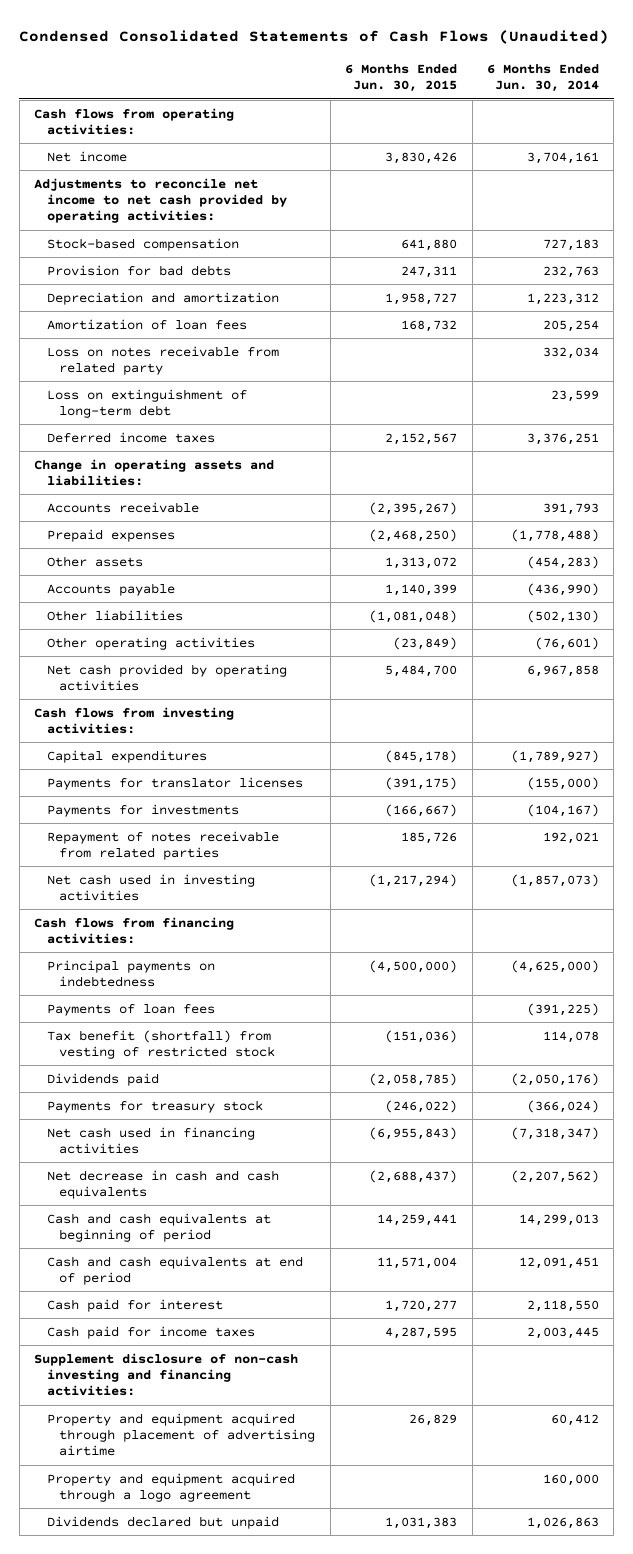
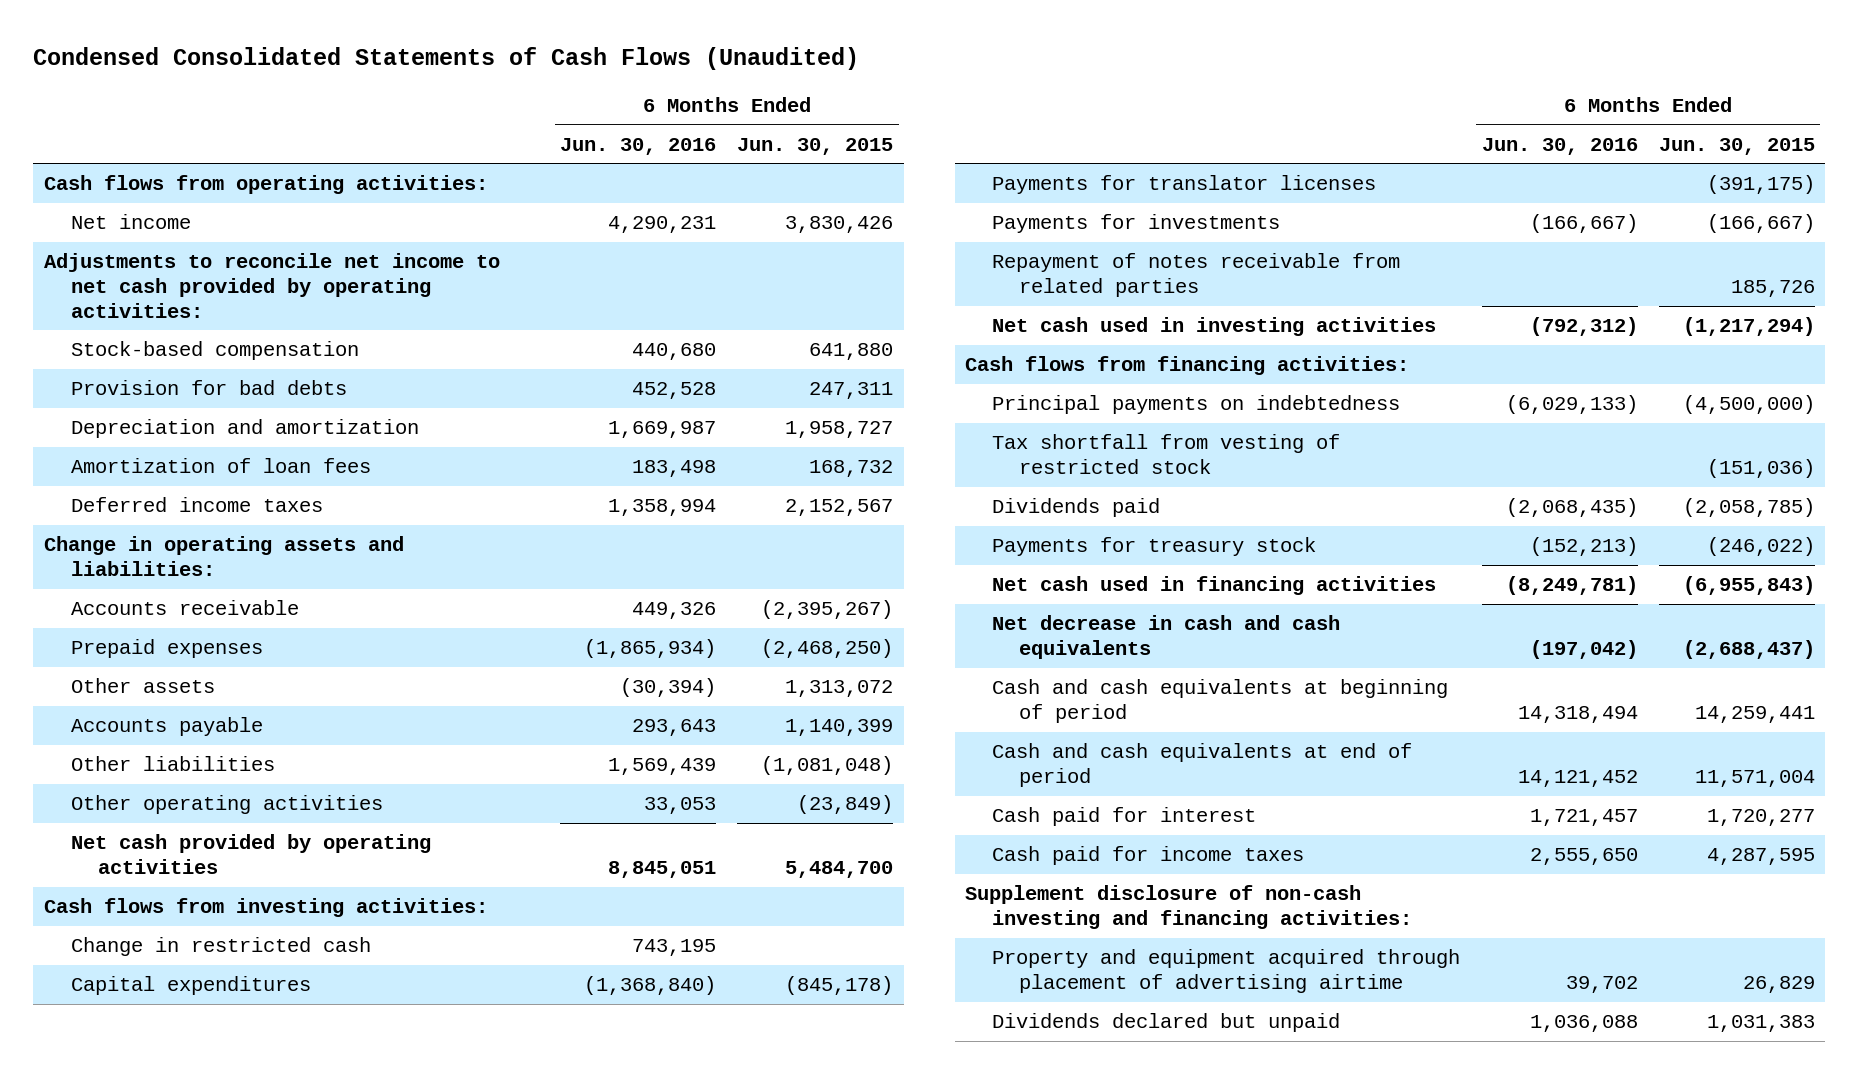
[486,63,599,93] 6 Months Ended Jun. 30, 2014 -> none
none -> [560,137,717,155] Jun. 30, 2016
[46,345,279,375] Loss on notes receivable from related party -> none
[46,388,247,418] Loss on extinguishment of long-term debt -> none
none -> [70,937,371,957] Change in restricted cash
[46,1003,215,1016] Payments of loan fees -> none
[46,1029,276,1059] Tax benefit (shortfall) from vesting of restricted stock -> [992,434,1341,474] Tax shortfall from vesting of restricted stock
[46,1472,295,1502] Property and equipment acquired through a logo agreement -> none

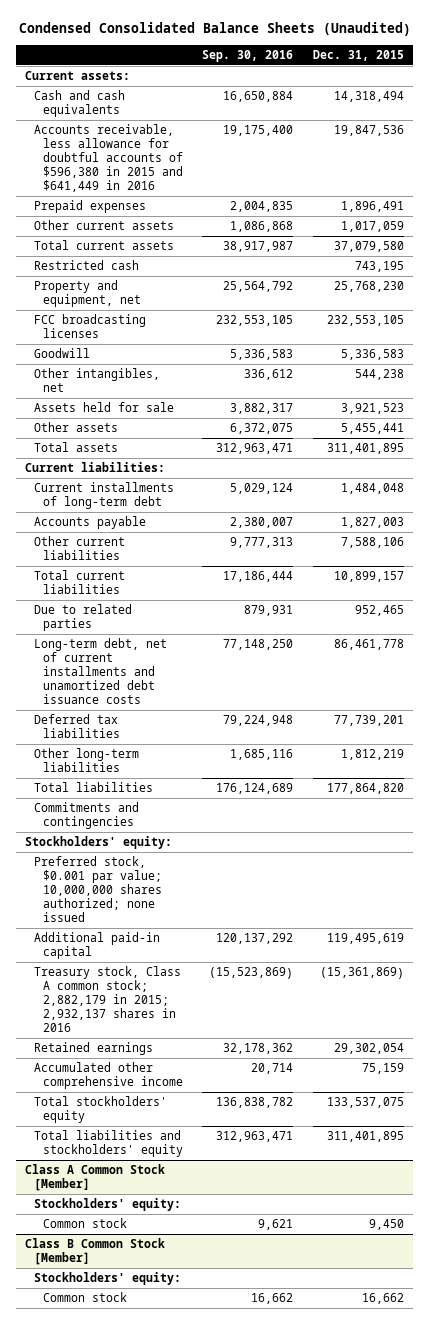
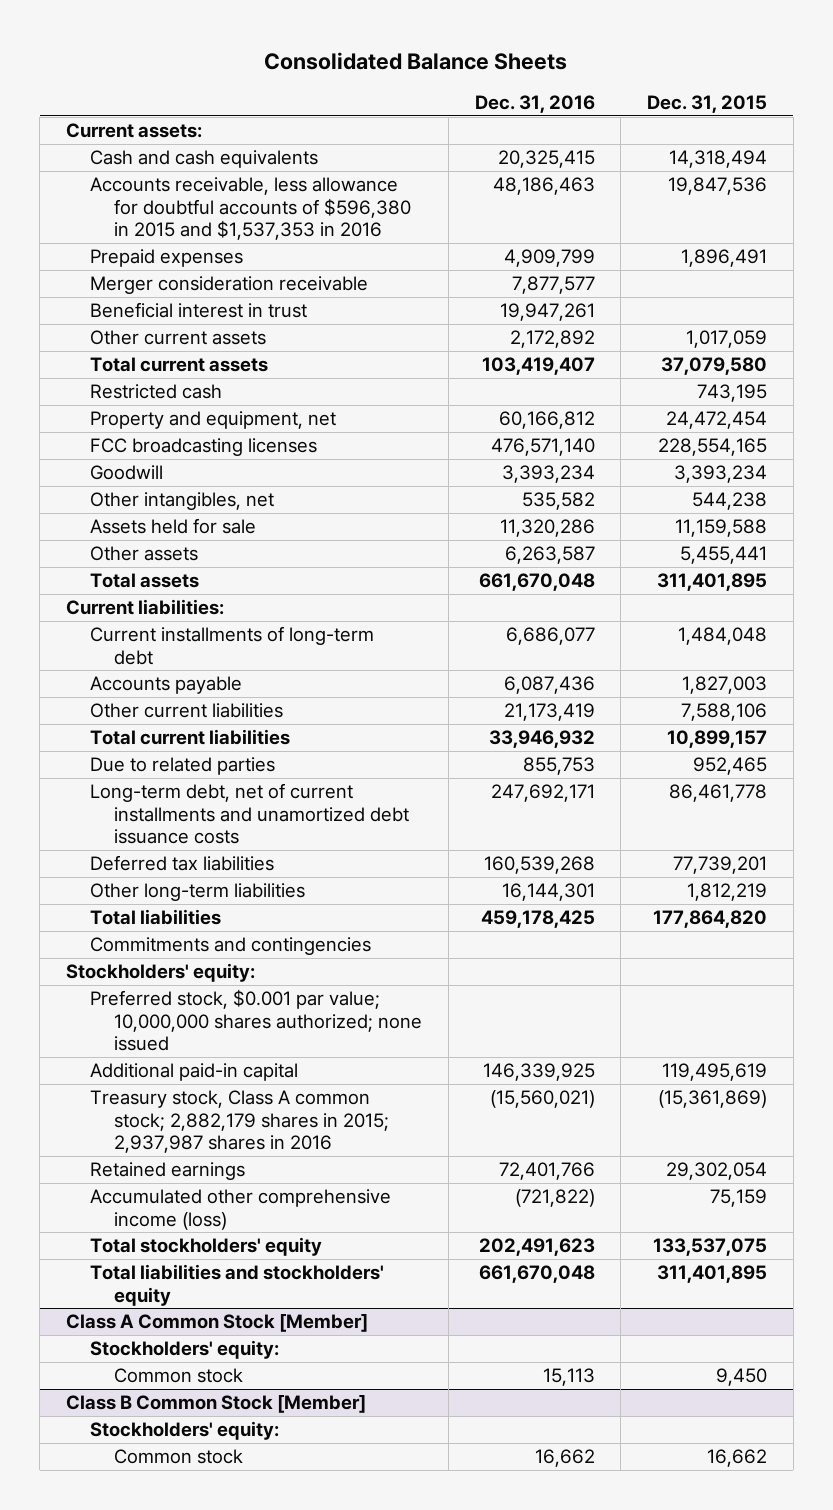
[18,22,411,37] Condensed Consolidated Balance Sheets (Unaudited) -> [264,52,568,71] Consolidated Balance Sheets
[202,49,294,62] Sep. 30, 2016 -> none
none -> [474,94,595,113] Dec. 31, 2016
[34,124,183,192] Accounts receivable, less allowance for doubtful accounts of $596,380 in 2015 and $641,449 in 2016 -> [90,177,412,240] Accounts receivable, less allowance for doubtful accounts of $596,380 in 2015 and $1,537,353 in 2016
none -> [90,276,369,295] Merger consideration receivable
none -> [90,302,308,319] Beneficial interest in trust
[333,281,404,293] 25,768,230 -> [665,411,767,430] 24,472,454
[326,315,404,327] 232,553,105 -> [657,438,767,457] 228,554,165
[340,349,404,361] 5,336,583 -> [673,465,767,484] 3,393,234
[340,403,404,415] 3,921,523 -> [674,519,767,538] 11,159,588
[34,966,182,1032] Treasury stock, Class A common stock; 2,882,179 in 2015; 2,932,137 shares in 2016 -> [90,1090,390,1153] Treasury stock, Class A common stock; 2,882,179 shares in 2015; 2,937,987 shares in 2016
[34,1062,183,1090] Accumulated other comprehensive income -> [90,1189,392,1230] Accumulated other comprehensive income (loss)

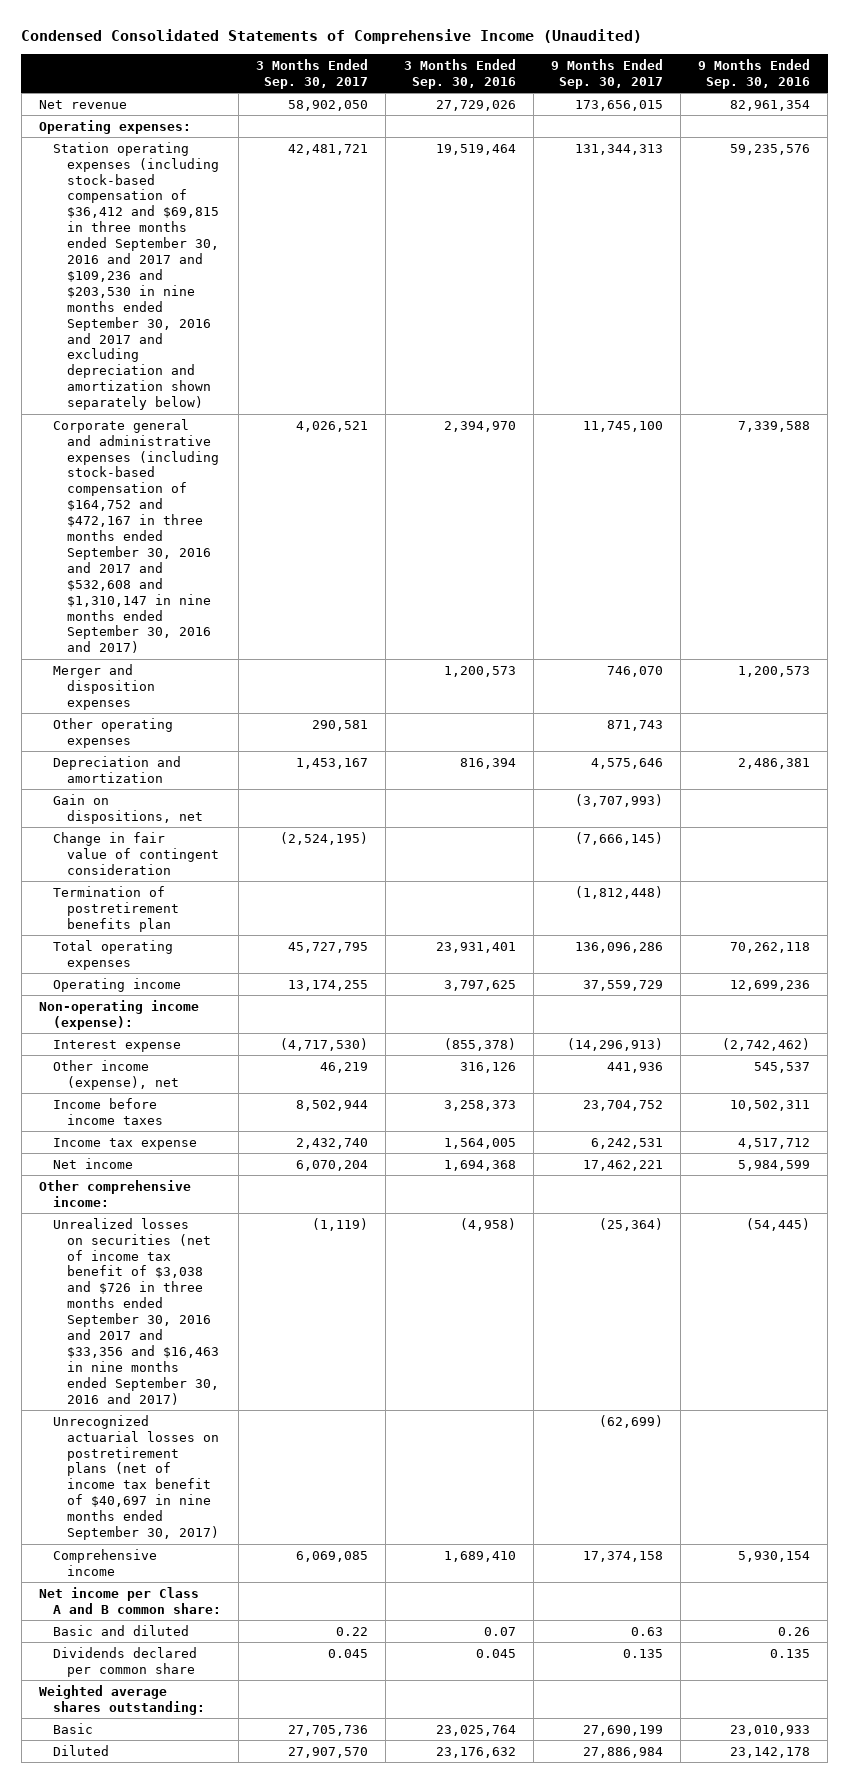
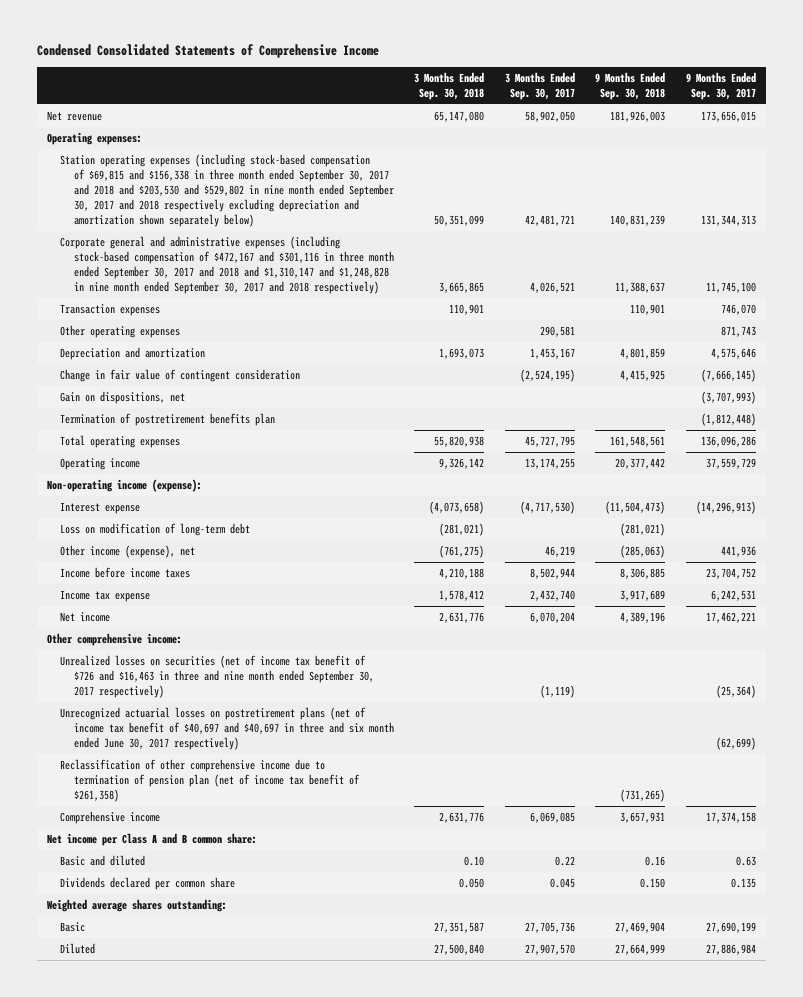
[21,29,643,45] Condensed Consolidated Statements of Comprehensive Income (Unaudited) -> [37,44,380,59] Condensed Consolidated Statements of Comprehensive Income
[403,58,516,89] 3 Months Ended Sep. 30, 2016 -> none
[698,58,811,89] 9 Months Ended Sep. 30, 2016 -> none
none -> [414,72,485,100] 3 Months Ended Sep. 30, 2018
none -> [595,72,666,100] 9 Months Ended Sep. 30, 2018
[52,141,219,411] Station operating expenses (including stock-based compensation of $36,412 and $69,815 in three months ended September 30, 2016 and 2017 and $109,236 and $203,530 in nine months ended September 30, 2016 and 2017 and excluding depreciation and amortization shown separately below) -> [60,154,394,227] Station operating expenses (including stock-based compensation of $69,815 and $156,338 in three month ended September 30, 2017 and 2018 and $203,530 and $529,802 in nine month ended September 30, 2017 and 2018 respectively excluding depreciation and amortization shown separately below)
[52,418,219,654] Corporate general and administrative expenses (including stock-based compensation of $164,752 and $472,167 in three months ended September 30, 2016 and 2017 and $532,608 and $1,310,147 in nine months ended September 30, 2016 and 2017) -> [60,236,394,294] Corporate general and administrative expenses (including stock-based compensation of $472,167 and $301,116 in three month ended September 30, 2017 and 2018 and $1,310,147 and $1,248,828 in nine month ended September 30, 2017 and 2018 respectively)
[52,663,155,710] Merger and disposition expenses -> [60,304,161,317] Transaction expenses
[52,793,203,824] Gain on dispositions, net -> [60,391,186,405] Gain on dispositions, net
none -> [60,523,251,537] Loss on modification of long-term debt
[52,1217,219,1405] Unrealized losses on securities (net of income tax benefit of $3,038 and $726 in three months ended September 30, 2016 and 2017 and $33,356 and $16,463 in nine months ended September 30, 2016 and 2017) -> [60,655,374,699] Unrealized losses on securities (net of income tax benefit of $726 and $16,463 in three and nine month ended September 30, 2017 respectively)
[52,1414,219,1541] Unrecognized actuarial losses on postretirement plans (net of income tax benefit of $40,697 in nine months ended September 30, 2017) -> [60,707,394,751] Unrecognized actuarial losses on postretirement plans (net of income tax benefit of $40,697 and $40,697 in three and six month ended June 30, 2017 respectively)
none -> [60,759,360,803] Reclassification of other comprehensive income due to termination of pension plan (net of income tax benefit of $261,358)

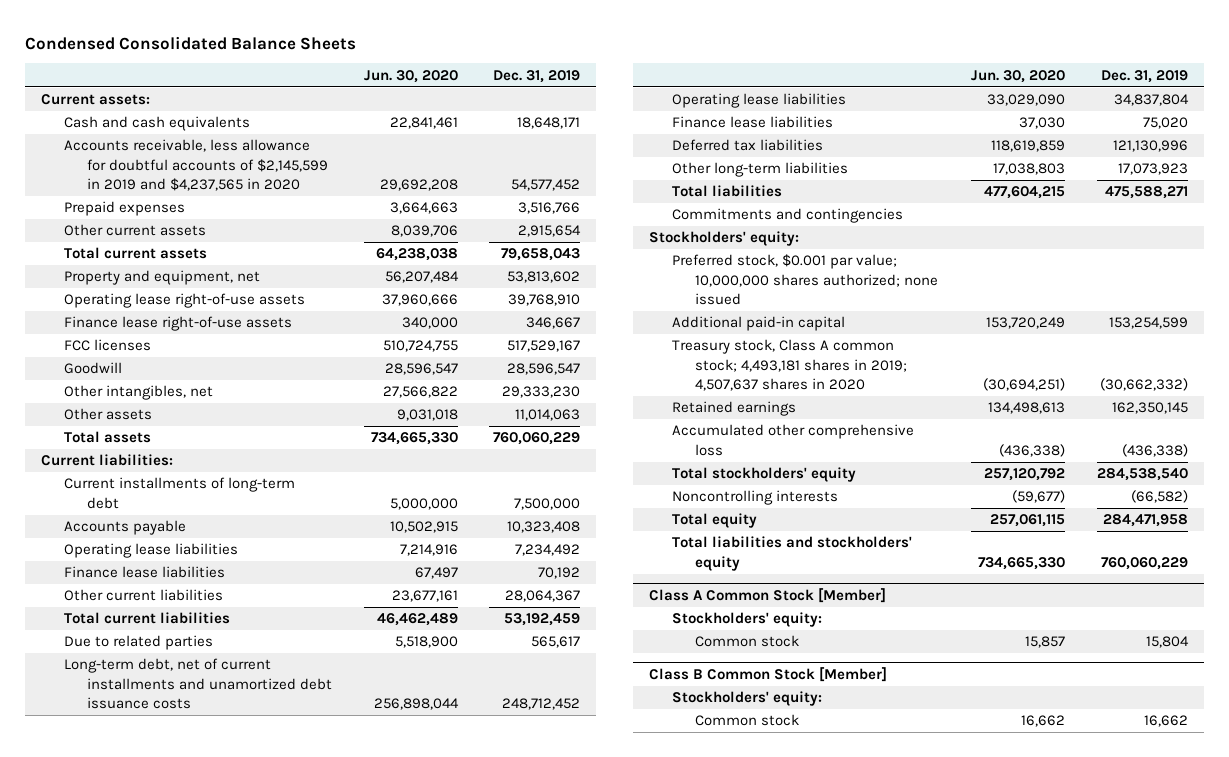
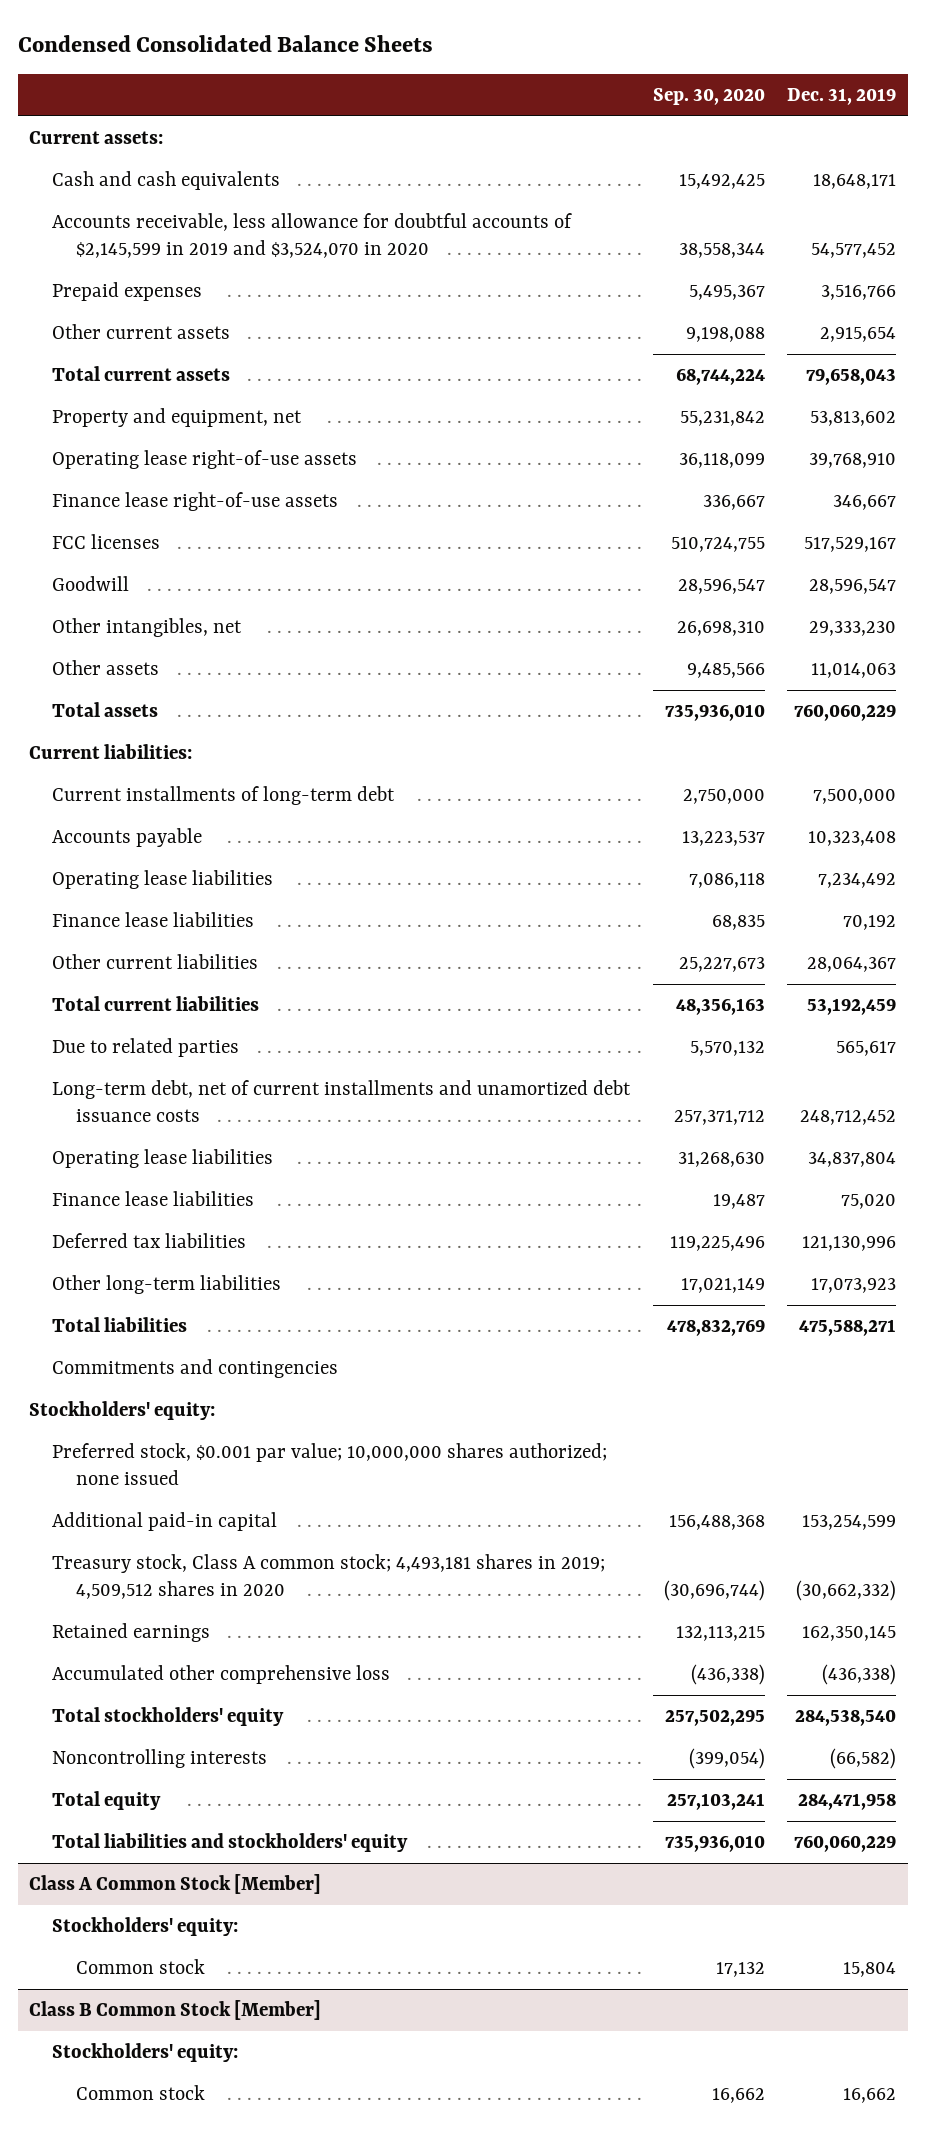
[363,69,458,83] Jun. 30, 2020 -> none
none -> [652,88,765,106] Sep. 30, 2020
[64,139,329,191] Accounts receivable, less allowance for doubtful accounts of $2,145,599 in 2019 and $4,237,565 in 2020 -> [52,213,573,259] Accounts receivable, less allowance for doubtful accounts of $2,145,599 in 2019 and $3,524,070 in 2020
[671,339,907,391] Treasury stock, Class A common stock; 4,493,181 shares in 2019; 4,507,637 shares in 2020 -> [52,1554,606,1600] Treasury stock, Class A common stock; 4,493,181 shares in 2019; 4,509,512 shares in 2020

